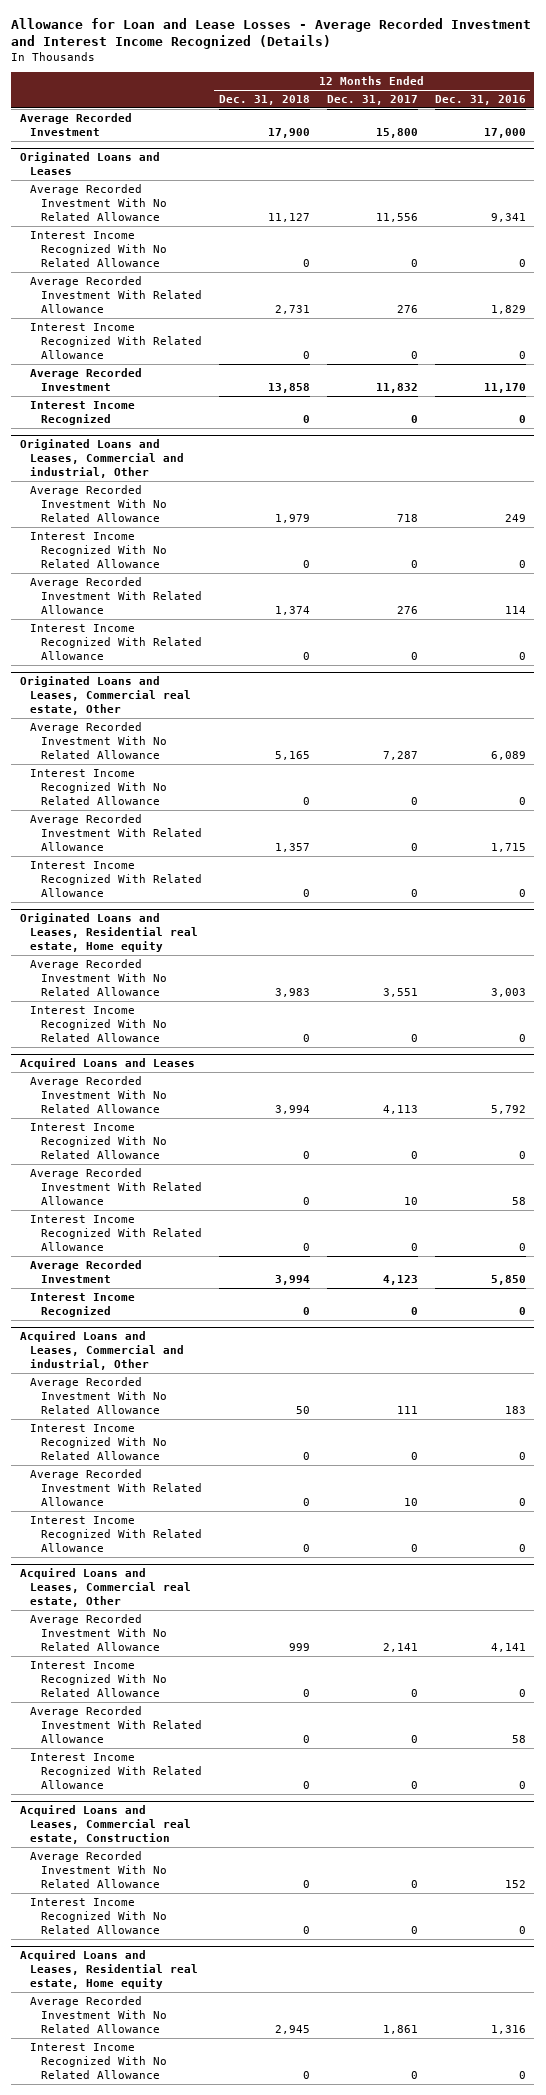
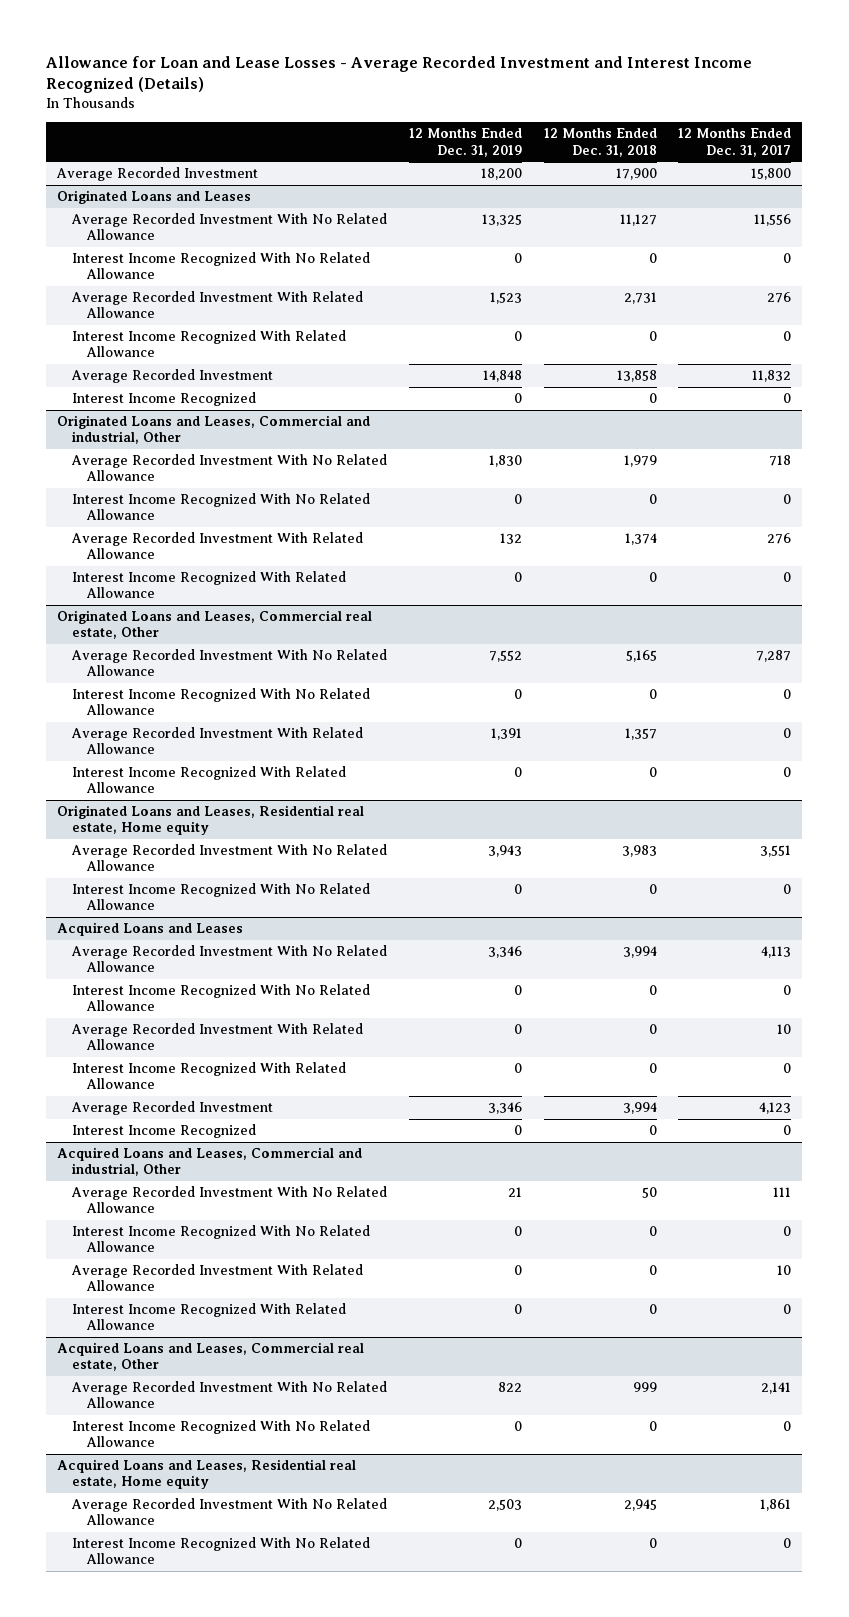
[434,95,526,106] Dec. 31, 2016 -> none
none -> [408,128,522,157] 12 Months Ended Dec. 31, 2019
[30,1705,202,1744] Average Recorded Investment With Related Allowance -> none
[30,1752,202,1790] Interest Income Recognized With Related Allowance -> none
[20,1805,192,1845] Acquired Loans and Leases, Commercial real estate, Construction -> none
[30,1850,167,1889] Average Recorded Investment With No Related Allowance -> none
[30,1897,167,1935] Interest Income Recognized With No Related Allowance -> none

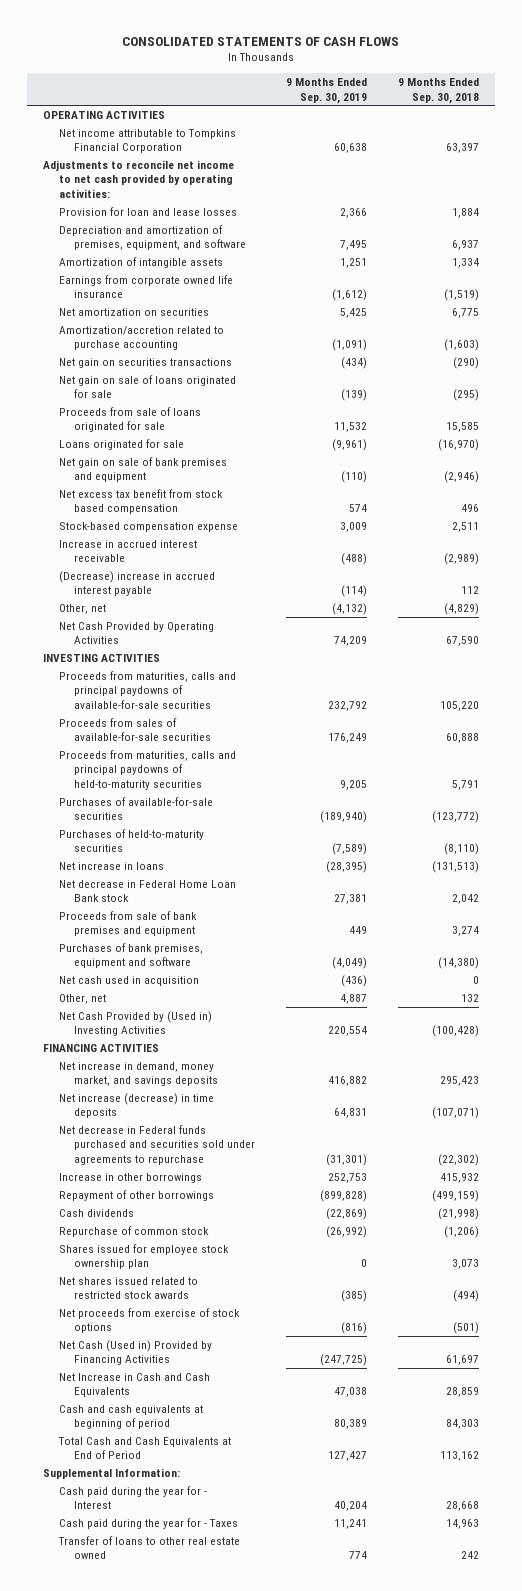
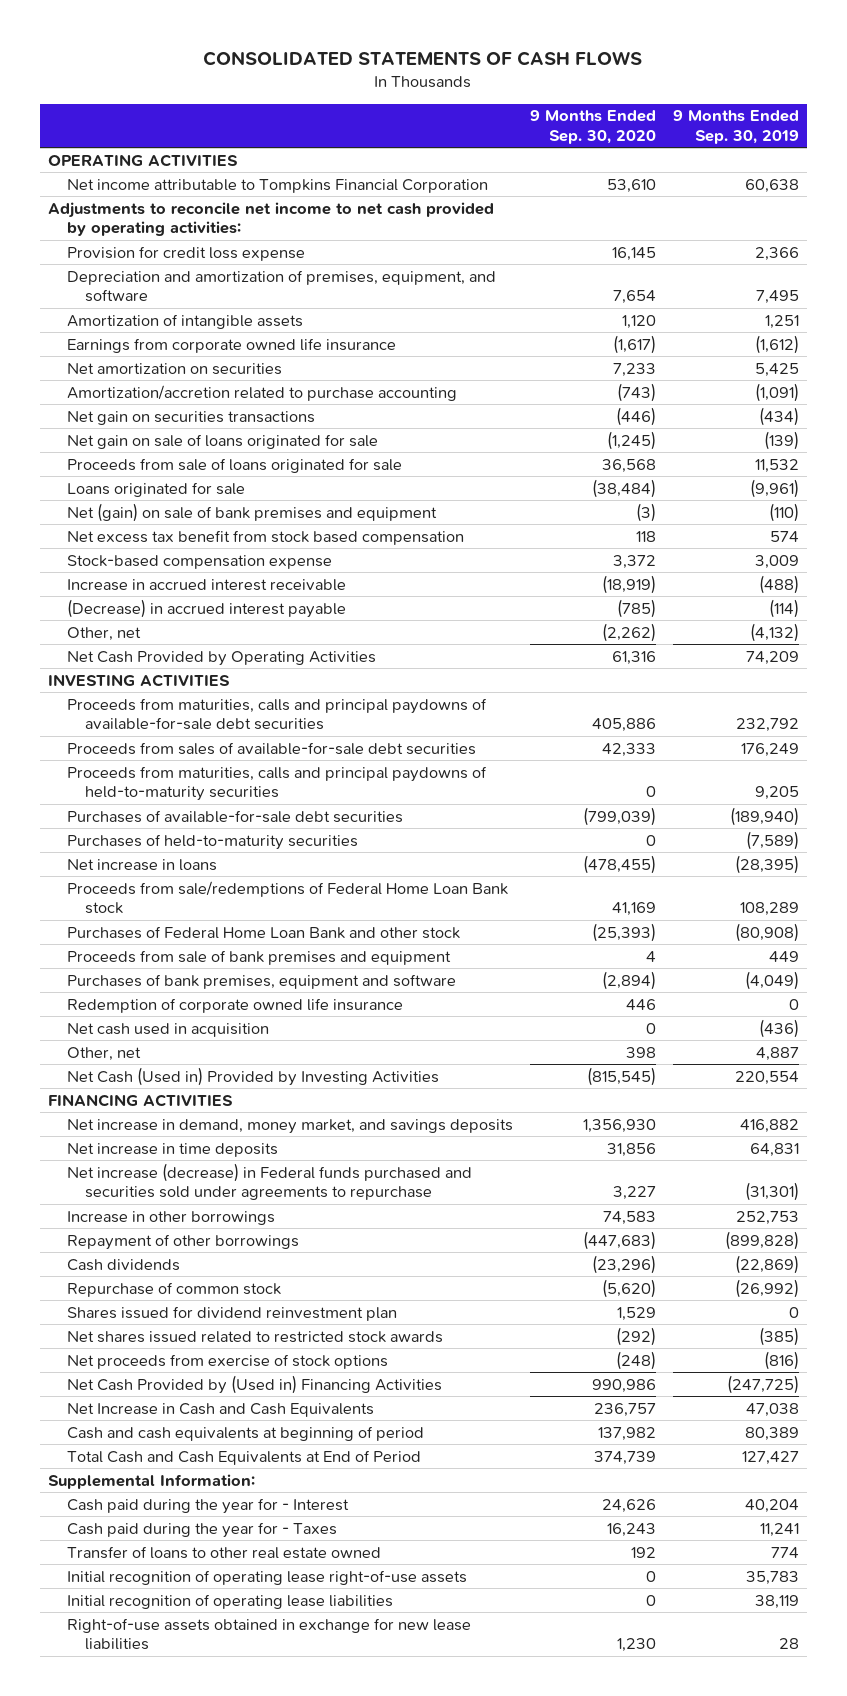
[398,78,480,104] 9 Months Ended Sep. 30, 2018 -> none
none -> [529,110,656,144] 9 Months Ended Sep. 30, 2020
[58,207,237,217] Provision for loan and lease losses -> [66,245,305,261] Provision for credit loss expense
[58,457,227,483] Net gain on sale of bank premises and equipment -> [66,502,437,522] Net (gain) on sale of bank premises and equipment
[58,571,215,597] (Decrease) increase in accrued interest payable -> [66,598,346,618] (Decrease) in accrued interest payable
[58,671,236,709] Proceeds from maturities, calls and principal paydowns of available-for-sale securities -> [66,697,487,731] Proceeds from maturities, calls and principal paydowns of available-for-sale debt securities
[58,718,212,742] Proceeds from sales of available-for-sale securities -> [66,741,476,755] Proceeds from sales of available-for-sale debt securities
[58,797,213,821] Purchases of available-for-sale securities -> [66,809,403,823] Purchases of available-for-sale debt securities
[58,880,236,903] Net decrease in Federal Home Loan Bank stock -> none
none -> [66,880,508,915] Proceeds from sale/redemptions of Federal Home Loan Bank stock
none -> [66,925,460,939] Purchases of Federal Home Loan Bank and other stock
none -> [66,997,403,1013] Redemption of corporate owned life insurance
[58,1011,212,1037] Net Cash Provided by (Used in) Investing Activities -> [66,1066,439,1086] Net Cash (Used in) Provided by Investing Activities
[58,1093,214,1119] Net increase (decrease) in time deposits -> [66,1142,278,1157] Net increase in time deposits
[58,1125,256,1165] Net decrease in Federal funds purchased and securities sold under agreements to repurchase -> [66,1162,472,1201] Net increase (decrease) in Federal funds purchased and securities sold under agreements to repurchase
[58,1244,229,1270] Shares issued for employee stock ownership plan -> none
none -> [66,1305,397,1321] Shares issued for dividend reinvestment plan
[58,1340,212,1366] Net Cash (Used in) Provided by Financing Activities -> [66,1374,442,1394] Net Cash Provided by (Used in) Financing Activities
none -> [66,1569,467,1585] Initial recognition of operating lease right-of-use assets
none -> [66,1593,393,1609] Initial recognition of operating lease liabilities
none -> [66,1617,471,1651] Right-of-use assets obtained in exchange for new lease liabilities

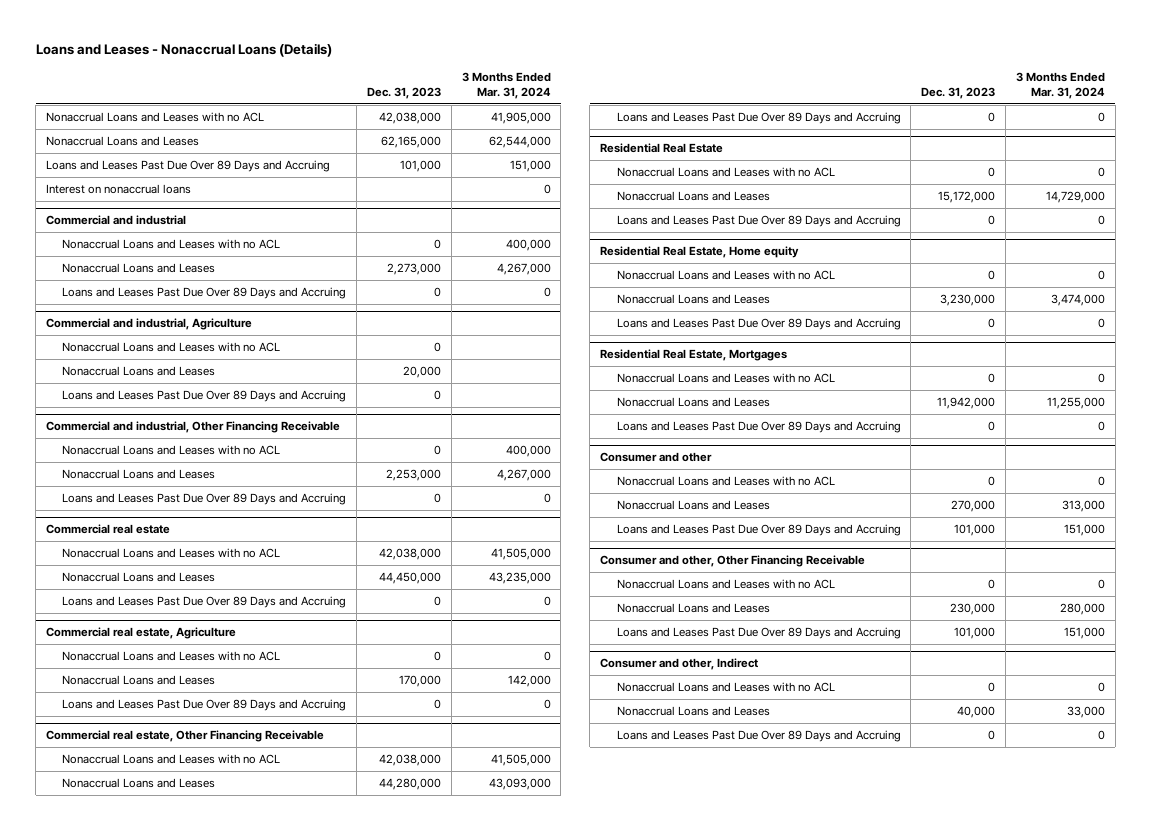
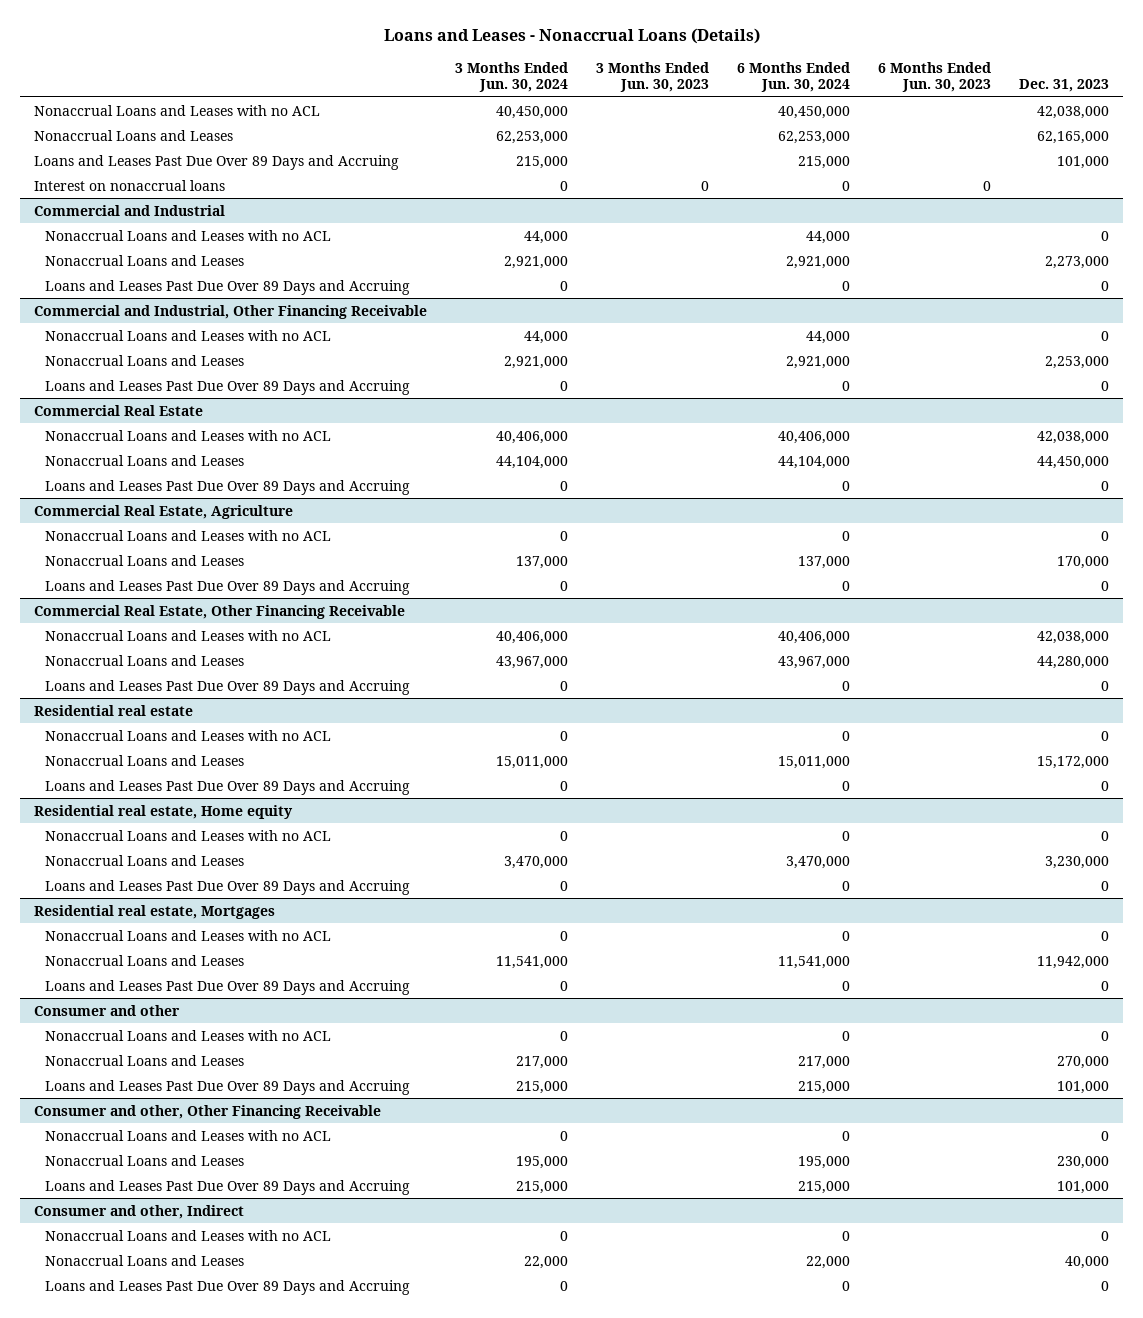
[461,72,551,99] 3 Months Ended Mar. 31, 2024 -> none
none -> [454,61,568,93] 3 Months Ended Jun. 30, 2024
none -> [595,61,709,93] 3 Months Ended Jun. 30, 2023
none -> [737,61,851,93] 6 Months Ended Jun. 30, 2024
none -> [878,61,992,93] 6 Months Ended Jun. 30, 2023
[45,215,186,226] Commercial and industrial -> [33,204,225,216] Commercial and Industrial
[45,318,252,331] Commercial and industrial, Agriculture -> none
[62,341,281,352] Nonaccrual Loans and Leases with no ACL -> none
[62,365,216,376] Nonaccrual Loans and Leases -> none
[62,389,347,402] Loans and Leases Past Due Over 89 Days and Accruing -> none
[45,421,340,434] Commercial and industrial, Other Financing Receivable -> [33,304,427,319] Commercial and Industrial, Other Financing Receivable
[45,524,170,535] Commercial real estate -> [33,404,203,416] Commercial Real Estate
[45,627,236,640] Commercial real estate, Agriculture -> [33,504,293,519] Commercial Real Estate, Agriculture
[45,730,324,743] Commercial real estate, Other Financing Receivable -> [33,604,405,619] Commercial Real Estate, Other Financing Receivable
[600,143,724,154] Residential Real Estate -> [33,704,193,716] Residential real estate
[600,246,800,259] Residential Real Estate, Home equity -> [33,804,293,819] Residential real estate, Home equity
[600,349,788,362] Residential Real Estate, Mortgages -> [33,904,275,919] Residential real estate, Mortgages

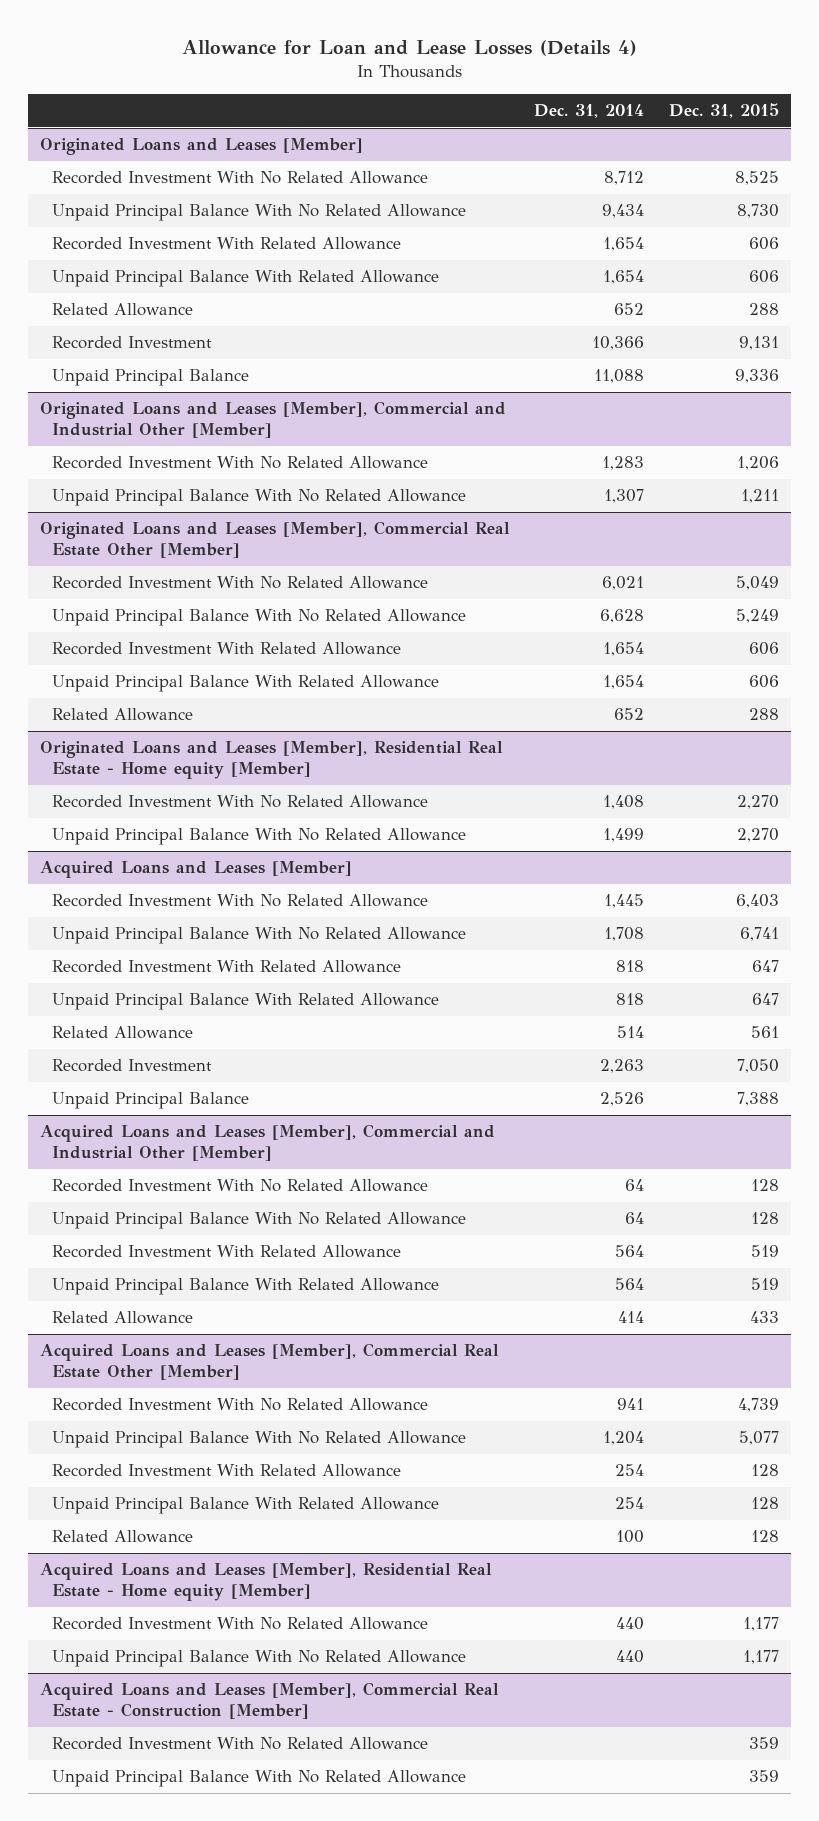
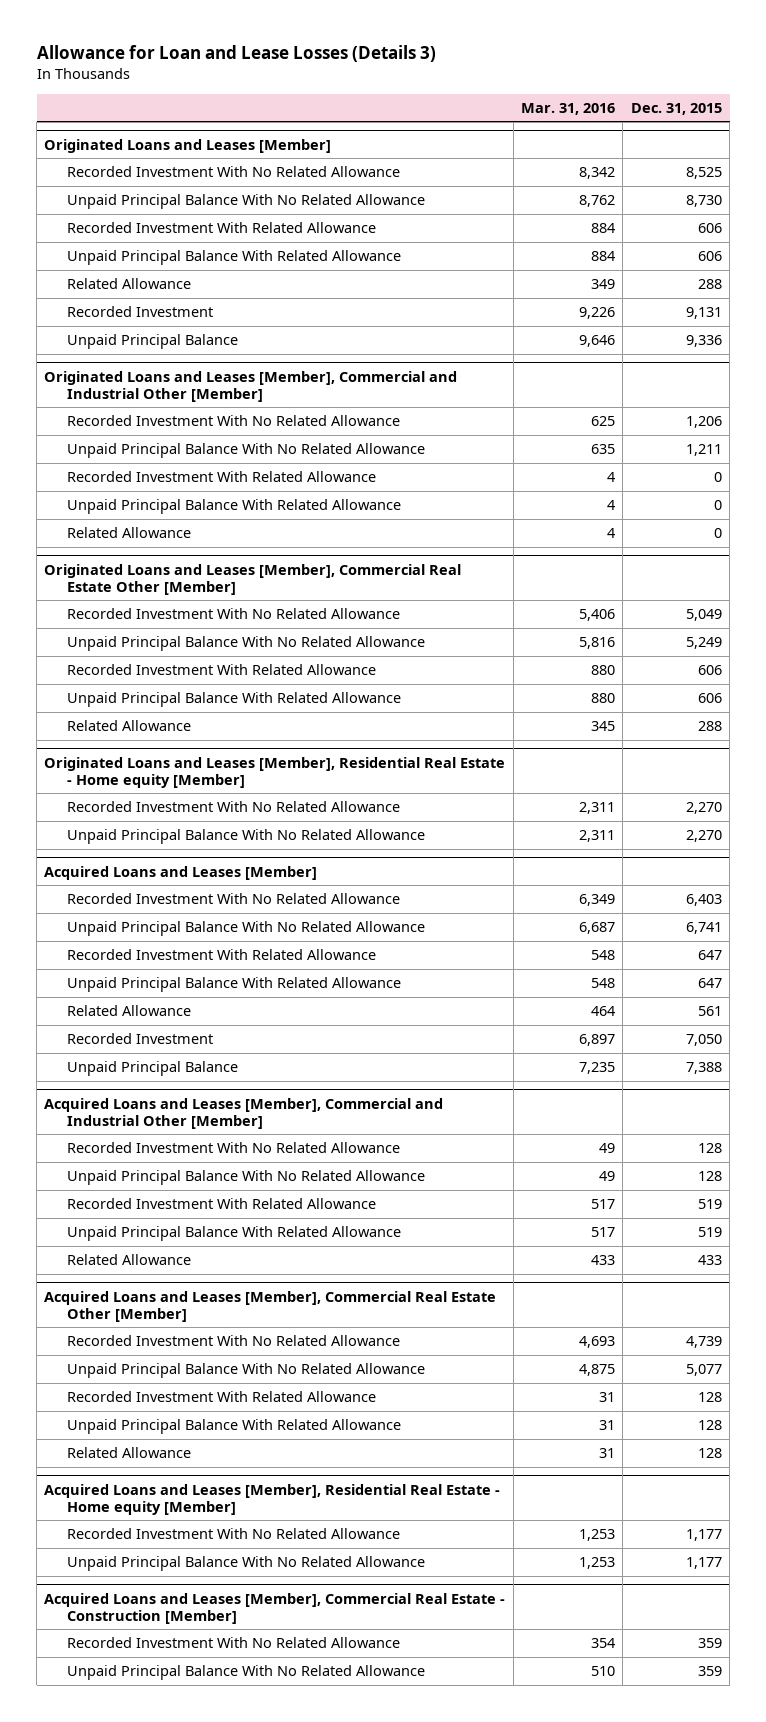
[181,40,637,57] Allowance for Loan and Lease Losses (Details 4) -> [36,45,436,63] Allowance for Loan and Lease Losses (Details 3)
[534,104,645,119] Dec. 31, 2014 -> none
none -> [521,102,616,115] Mar. 31, 2016
none -> [67,471,377,483] Recorded Investment With Related Allowance
none -> [67,499,402,515] Unpaid Principal Balance With Related Allowance
none -> [67,527,192,539] Related Allowance

